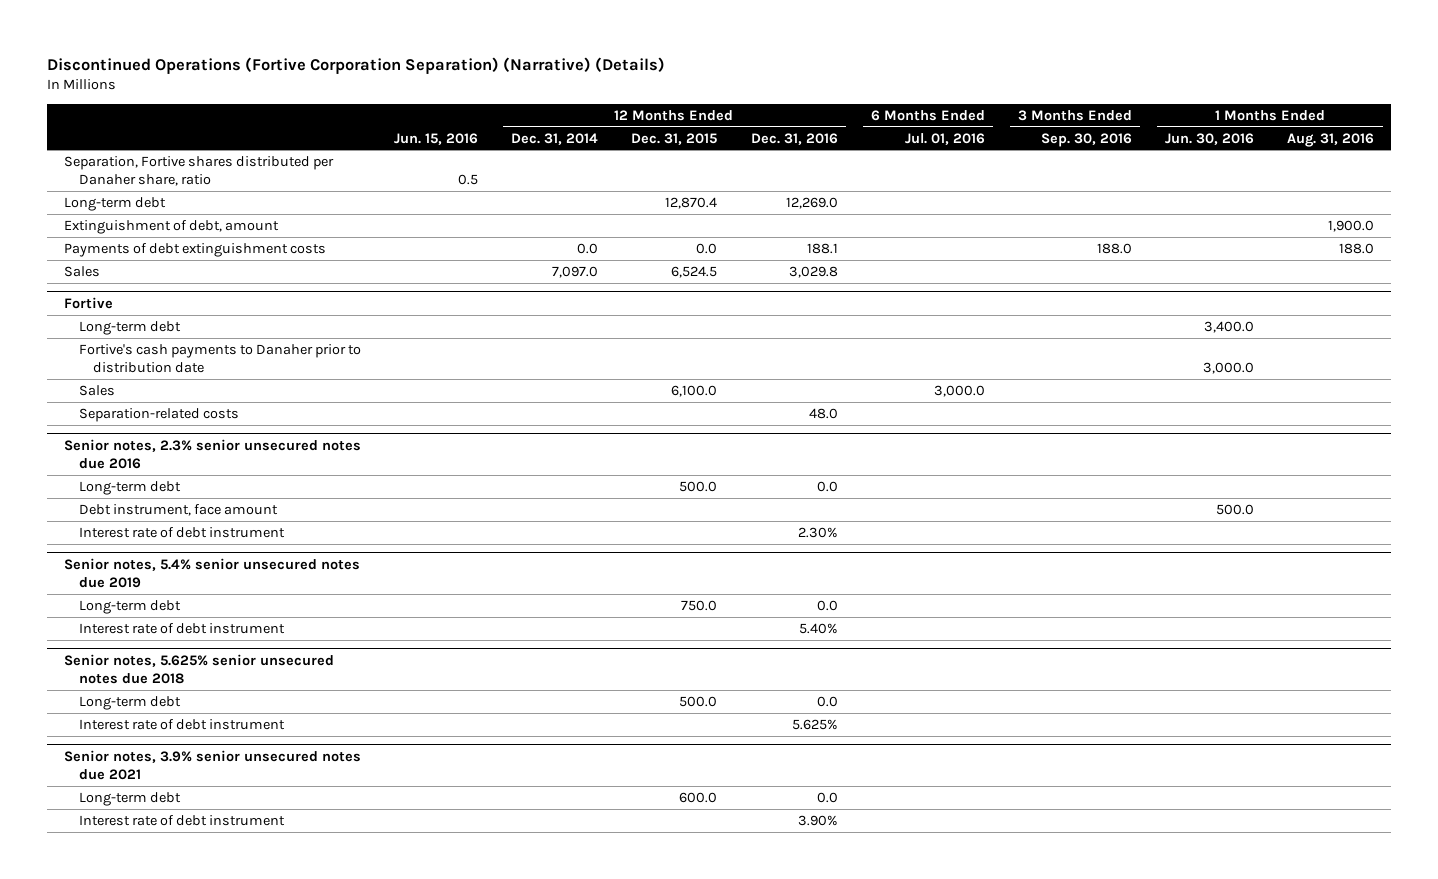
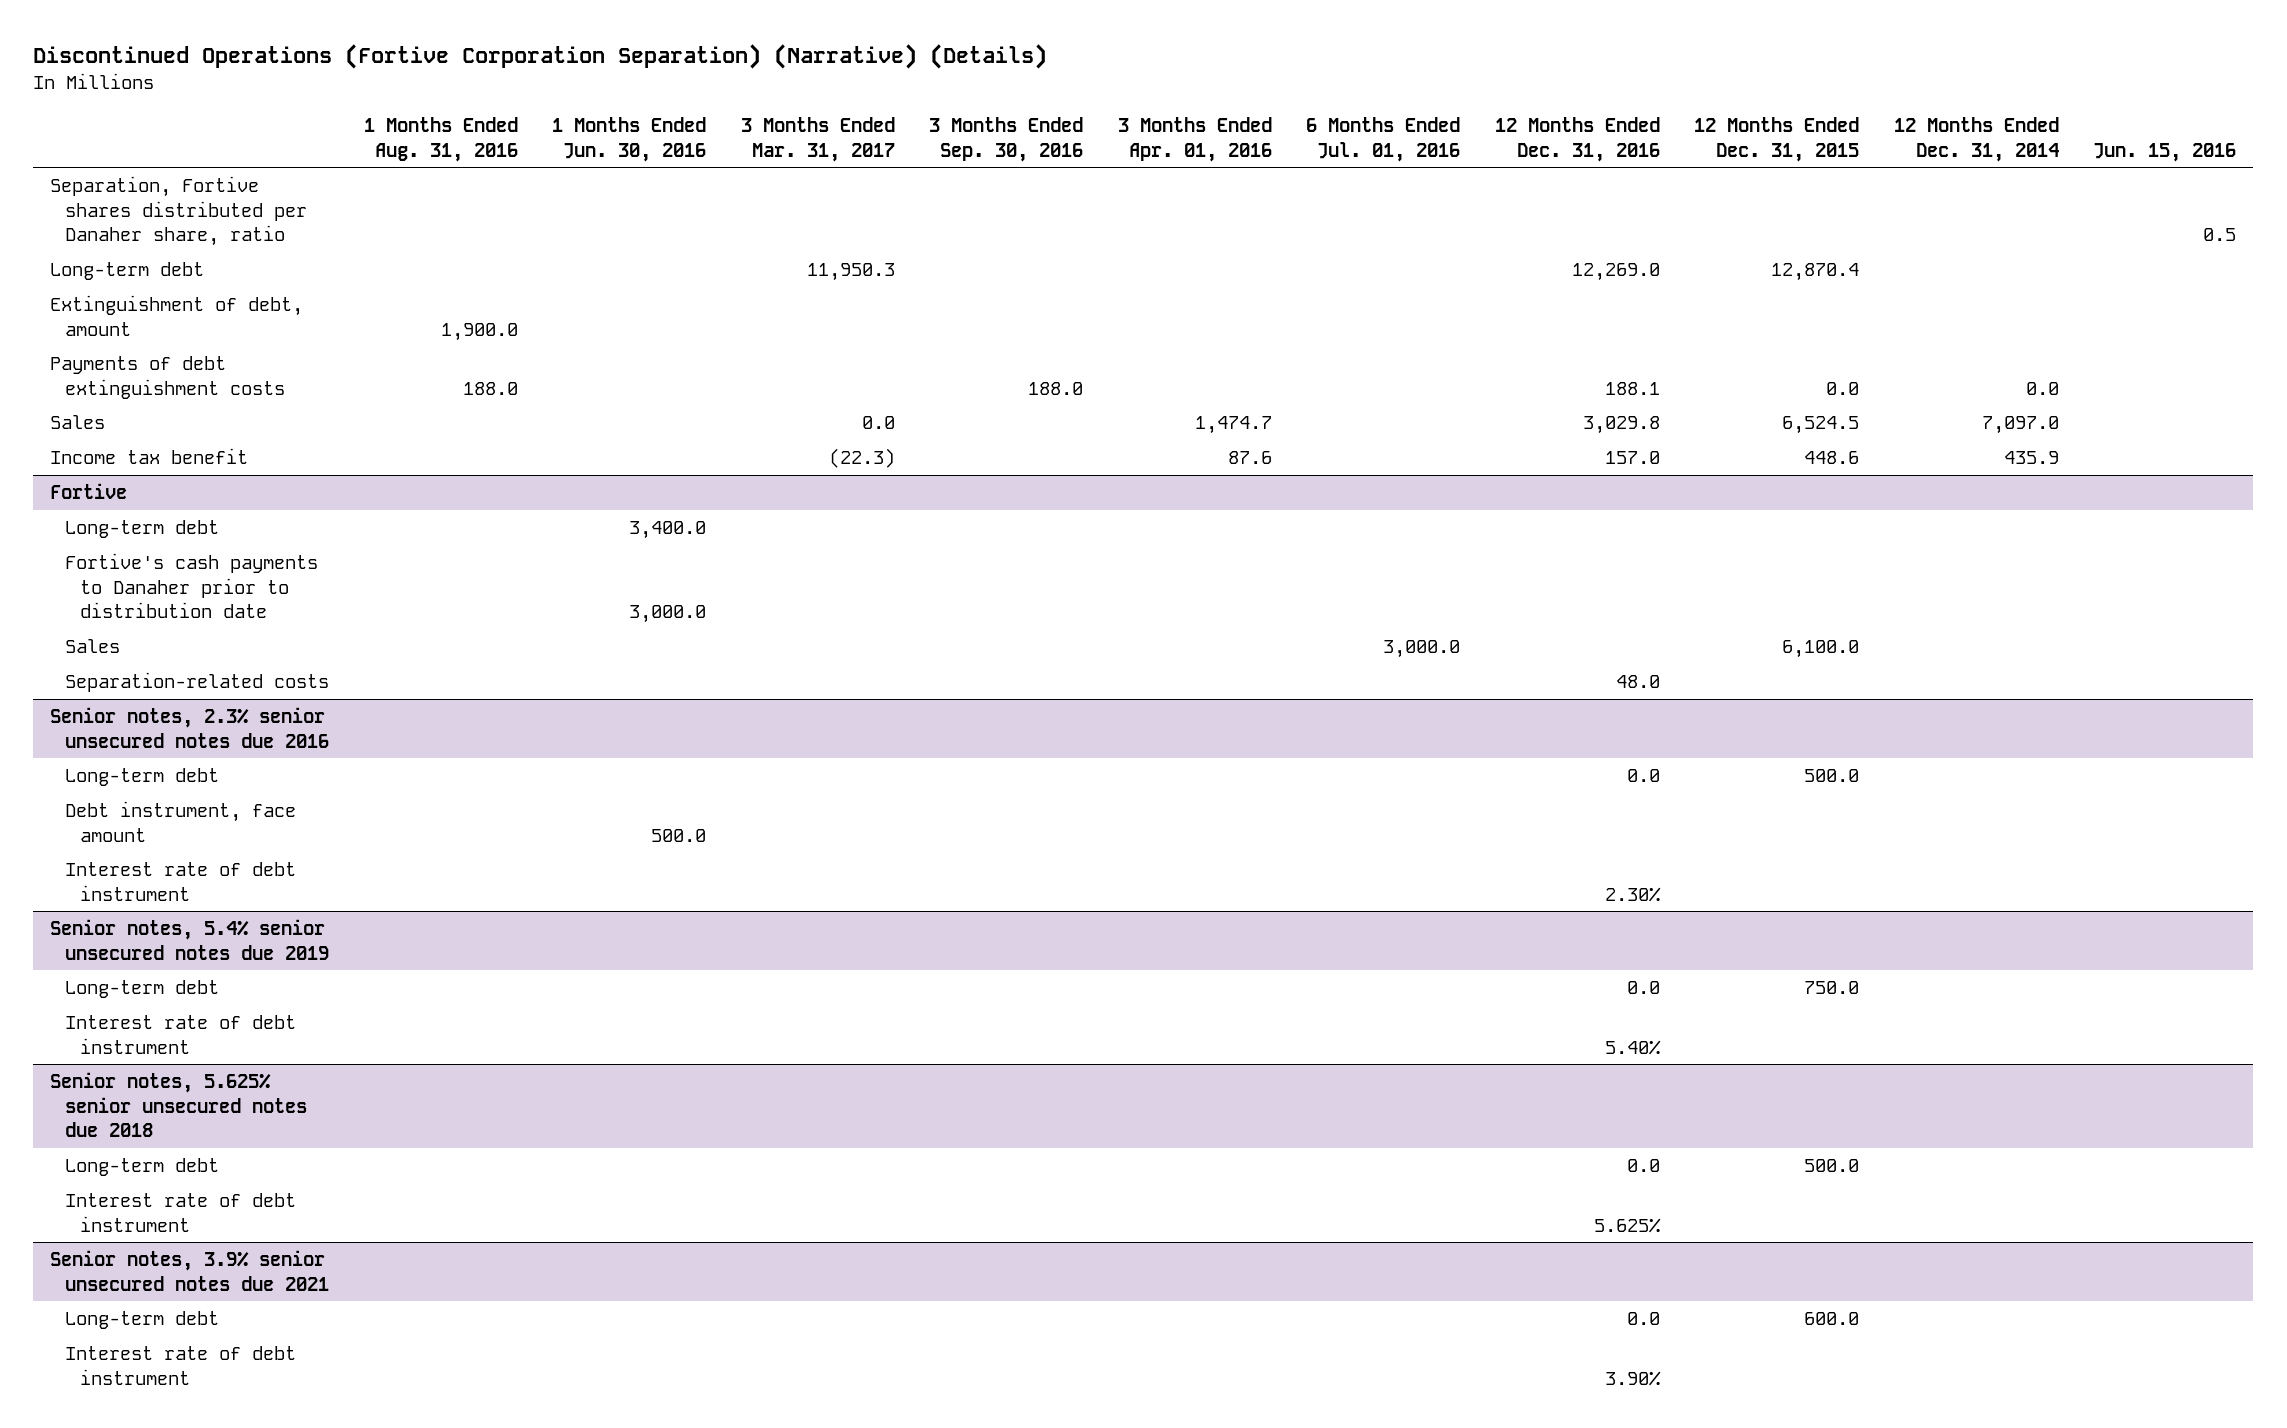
none -> [740,116,895,162] 3 Months Ended Mar. 31, 2017
none -> [1117,116,1272,162] 3 Months Ended Apr. 01, 2016
none -> [50,448,249,465] Income tax benefit

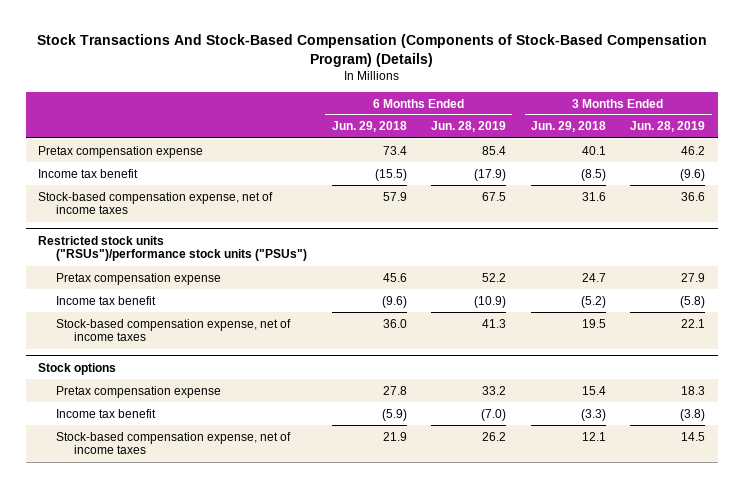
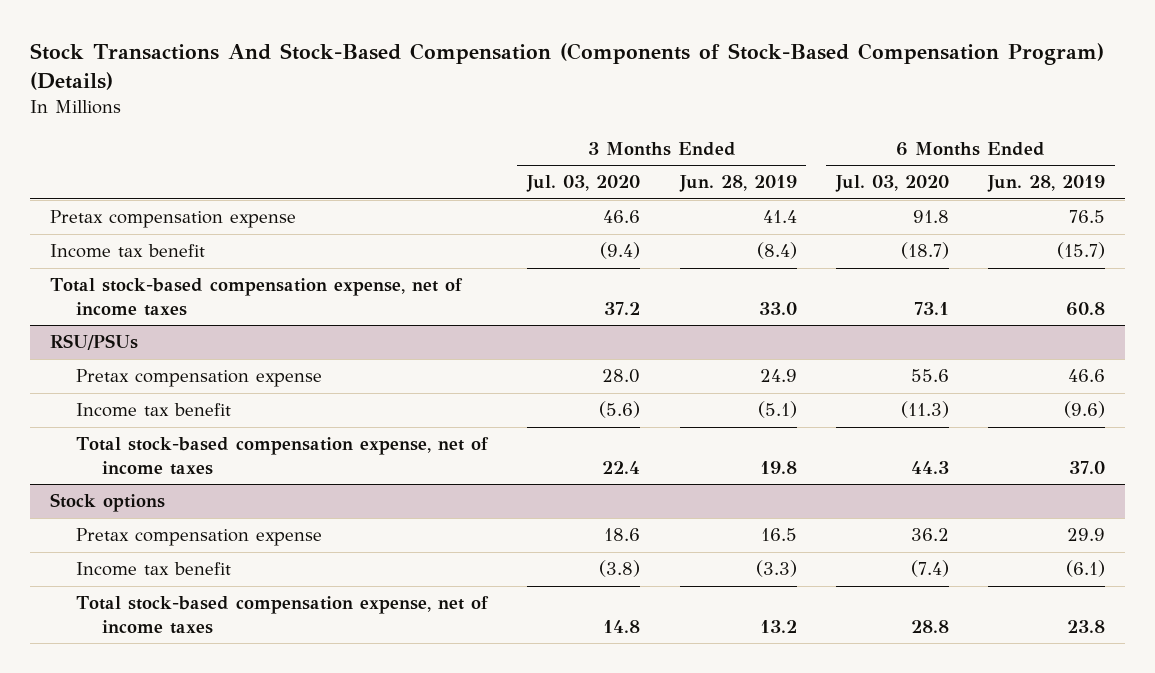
[331,121,407,133] Jun. 29, 2018 -> none
[530,121,606,133] Jun. 29, 2018 -> none
none -> [526,175,641,193] Jul. 03, 2020
none -> [834,175,949,193] Jul. 03, 2020
[482,145,507,155] 85.4 -> [1069,210,1106,224] 76.5
[681,145,706,155] 46.2 -> [762,210,797,224] 41.4
[474,168,507,181] (17.9) -> [1057,242,1106,260] (15.7)
[680,168,706,181] (9.6) -> [756,242,797,260] (8.4)
[38,191,274,215] Stock-based compensation expense, net of income taxes -> [49,278,463,316] Total stock-based compensation expense, net of income taxes
[482,191,507,201] 67.5 -> [1066,301,1106,316] 60.8
[681,191,706,201] 36.6 -> [758,301,797,315] 33.0
[38,235,308,262] Restricted stock units ("RSUs")/performance stock units ("PSUs") -> [49,334,138,351] RSU/PSUs
[482,272,507,282] 52.2 -> [1068,369,1106,383] 46.6
[681,272,706,282] 27.9 -> [759,369,797,383] 24.9
[474,295,507,308] (10.9) -> [1064,401,1106,419] (9.6)
[680,295,706,308] (5.8) -> [757,401,797,419] (5.1)
[56,318,292,342] Stock-based compensation expense, net of income taxes -> [75,437,489,475] Total stock-based compensation expense, net of income taxes
[482,318,507,328] 41.3 -> [1069,460,1106,474] 37.0
[681,318,706,328] 22.1 -> [759,460,797,474] 19.8
[482,385,507,395] 33.2 -> [1067,528,1106,542] 29.9
[681,385,706,395] 18.3 -> [760,528,797,542] 16.5
[481,408,507,421] (7.0) -> [1066,560,1106,578] (6.1)
[680,408,706,421] (3.8) -> [755,560,797,578] (3.3)
[56,431,292,455] Stock-based compensation expense, net of income taxes -> [75,596,489,634] Total stock-based compensation expense, net of income taxes
[482,431,507,441] 26.2 -> [1067,619,1106,633] 23.8
[681,431,706,441] 14.5 -> [759,619,797,633] 13.2

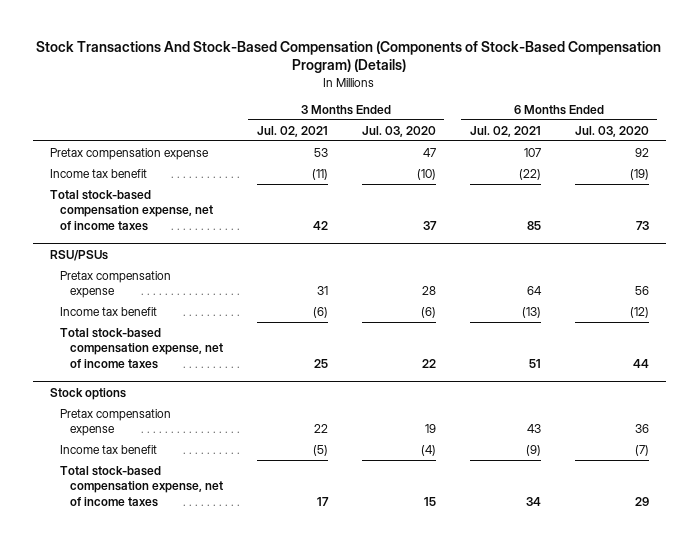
[678,175,797,193] Jun. 28, 2019 -> none
[987,175,1106,193] Jun. 28, 2019 -> none
none -> [256,125,328,137] Jul. 02, 2021
none -> [469,125,541,137] Jul. 02, 2021
[603,210,641,224] 46.6 -> [422,147,436,157] 47
[912,210,949,224] 91.8 -> [634,147,649,157] 92
[600,242,641,260] (9.4) -> [416,168,436,180] (10)
[900,242,949,260] (18.7) -> [629,168,649,180] (19)
[604,301,641,315] 37.2 -> [422,220,437,230] 37
[913,301,949,315] 73.1 -> [635,220,649,230] 73
[602,369,641,384] 28.0 -> [421,286,436,296] 28
[910,369,949,383] 55.6 -> [634,286,649,296] 56
[599,401,641,419] (5.6) -> [420,306,436,318] (6)
[900,401,949,419] (11.3) -> [629,306,649,318] (12)
[602,460,641,474] 22.4 -> [421,358,436,368] 22
[910,460,949,474] 44.3 -> [632,358,649,368] 44
[604,528,641,542] 18.6 -> [424,424,436,434] 19
[910,528,949,542] 36.2 -> [634,424,649,434] 36
[599,560,641,578] (3.8) -> [420,444,436,456] (4)
[910,560,949,578] (7.4) -> [634,444,649,456] (7)
[603,619,641,633] 14.8 -> [423,496,436,506] 15
[910,619,949,633] 28.8 -> [634,496,649,506] 29

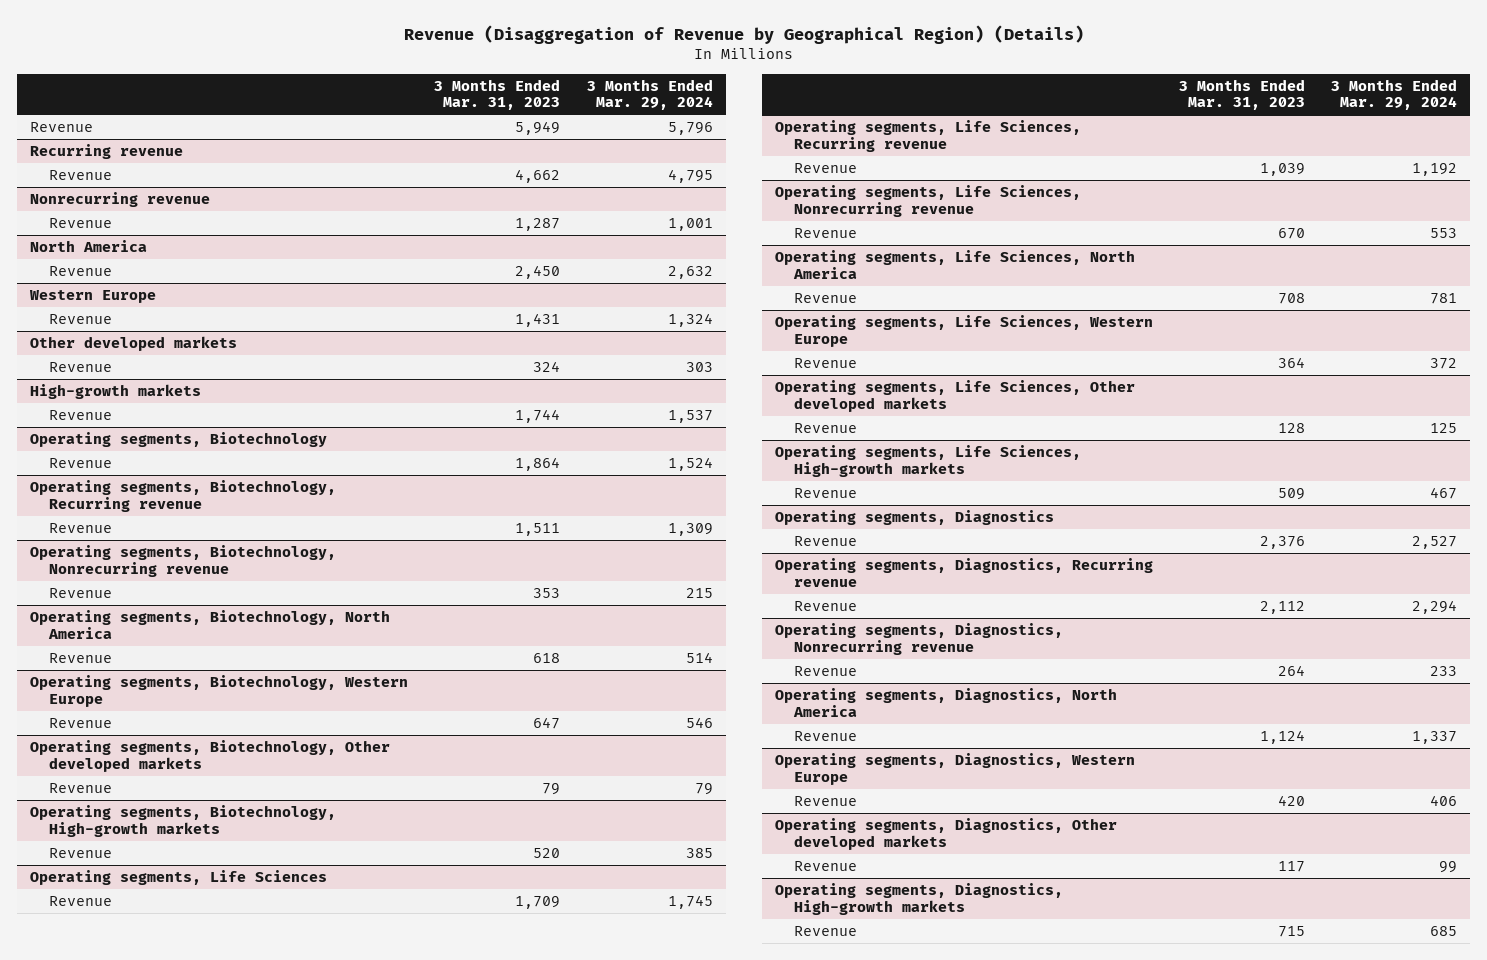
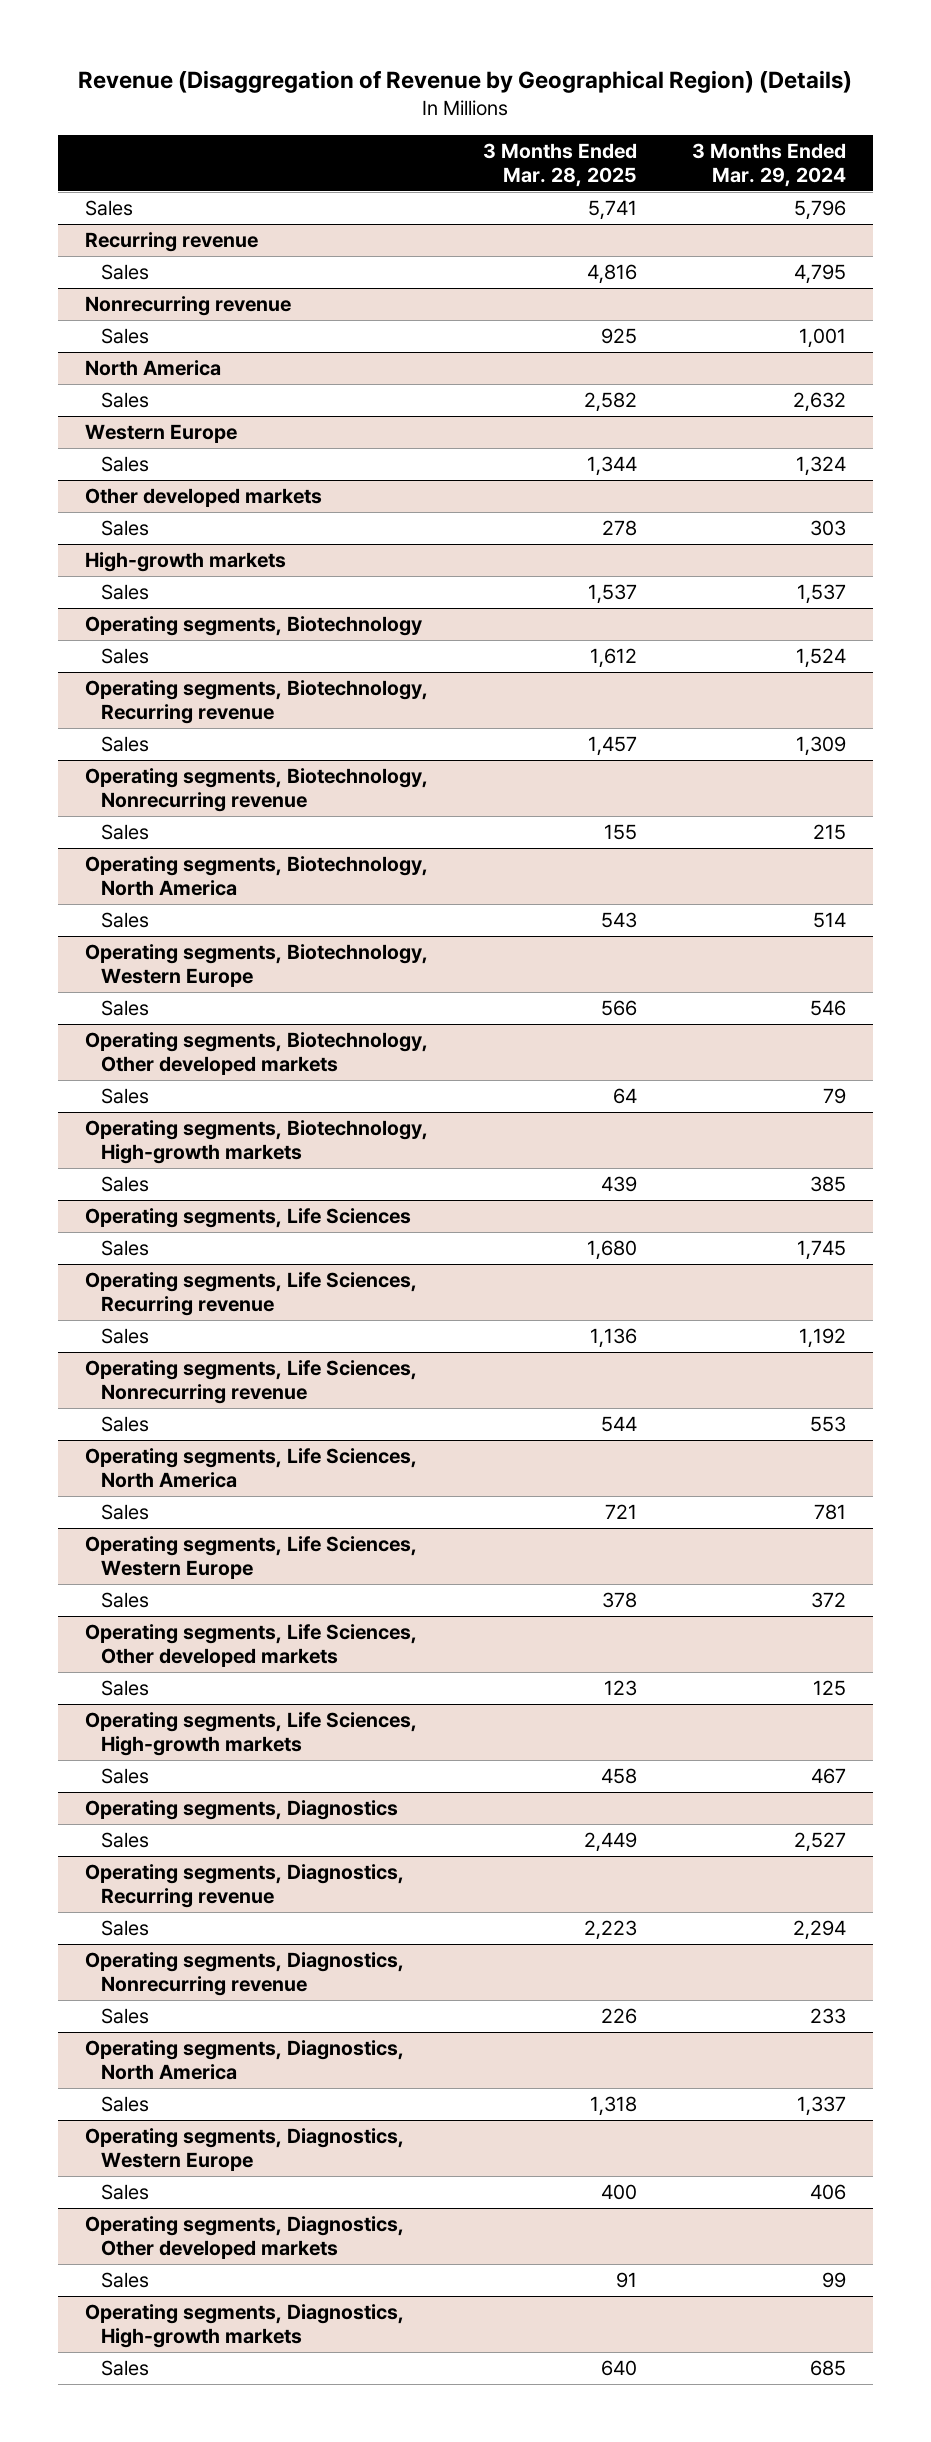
[434,78,561,111] 3 Months Ended Mar. 31, 2023 -> none
none -> [482,143,637,187] 3 Months Ended Mar. 28, 2025
[30,122,94,133] Revenue -> [84,199,133,216] Sales
[48,170,112,181] Revenue -> [100,263,149,280] Sales
[48,218,112,229] Revenue -> [100,327,149,344] Sales
[48,266,112,277] Revenue -> [100,391,149,408] Sales
[48,314,112,325] Revenue -> [100,455,149,472] Sales
[48,362,112,373] Revenue -> [100,519,149,536] Sales
[48,410,112,421] Revenue -> [100,583,149,600] Sales
[48,458,112,469] Revenue -> [100,647,149,664] Sales
[48,523,112,534] Revenue -> [100,735,149,752] Sales
[48,588,112,599] Revenue -> [100,823,149,840] Sales
[48,653,112,664] Revenue -> [100,911,149,928] Sales
[48,718,112,729] Revenue -> [100,999,149,1016] Sales
[48,783,112,794] Revenue -> [100,1087,149,1104] Sales
[48,848,112,859] Revenue -> [100,1175,149,1192] Sales
[48,896,112,907] Revenue -> [100,1239,149,1256] Sales
[793,163,857,174] Revenue -> [100,1327,149,1344] Sales
[793,228,857,239] Revenue -> [100,1415,149,1432] Sales
[793,293,857,304] Revenue -> [100,1503,149,1520] Sales
[793,358,857,369] Revenue -> [100,1591,149,1608] Sales
[793,423,857,434] Revenue -> [100,1679,149,1696] Sales
[793,488,857,499] Revenue -> [100,1767,149,1784] Sales
[793,536,857,547] Revenue -> [100,1831,149,1848] Sales
[793,601,857,612] Revenue -> [100,1919,149,1936] Sales
[793,666,857,677] Revenue -> [100,2007,149,2024] Sales
[793,731,857,742] Revenue -> [100,2095,149,2112] Sales
[793,796,857,807] Revenue -> [100,2183,149,2200] Sales
[793,861,857,872] Revenue -> [100,2271,149,2288] Sales
[793,926,857,937] Revenue -> [100,2359,149,2376] Sales

